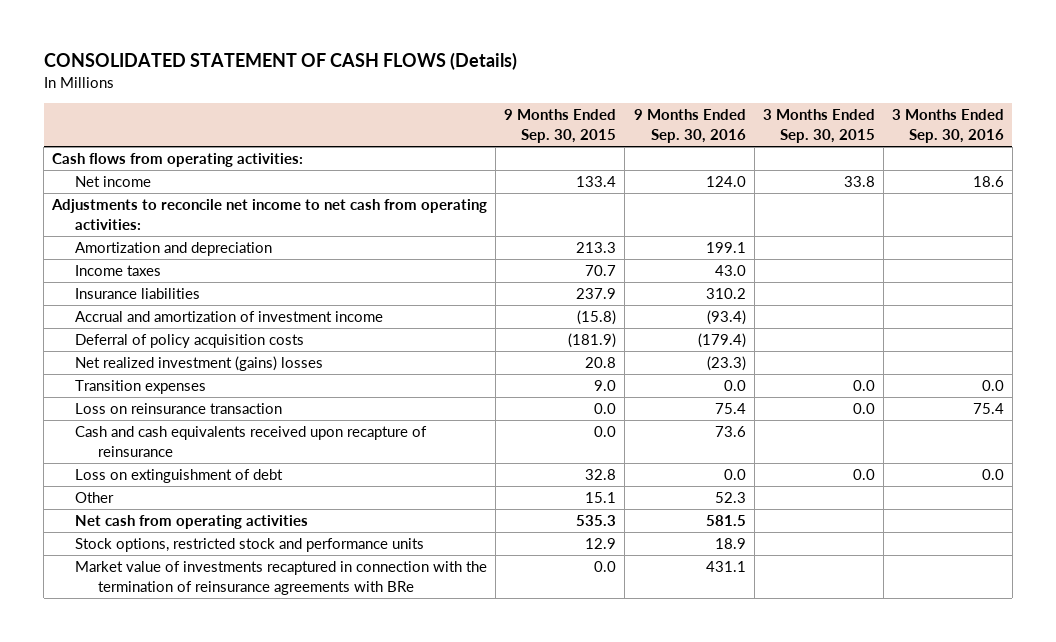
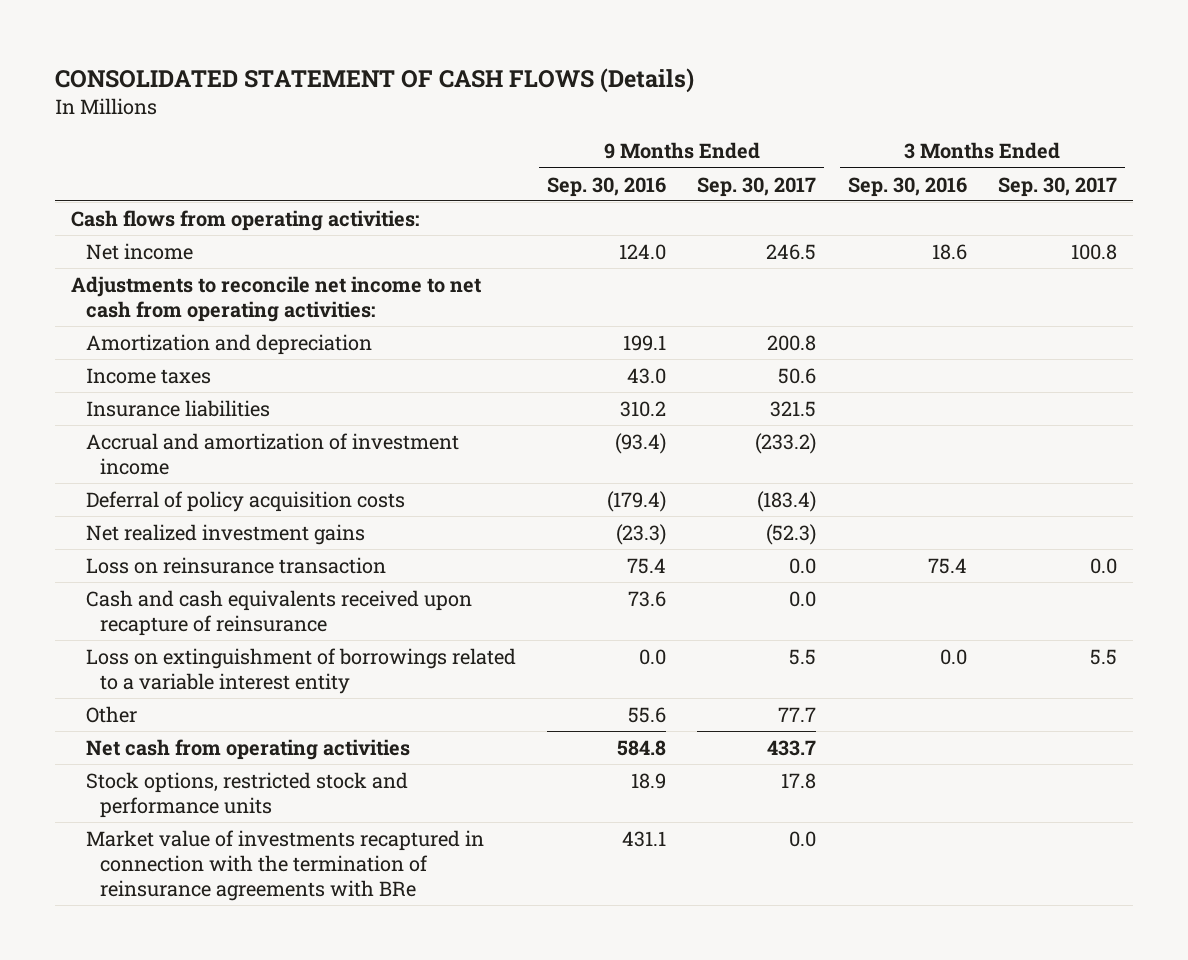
[504,109,617,144] 9 Months Ended Sep. 30, 2015 -> none
[762,109,875,144] 3 Months Ended Sep. 30, 2015 -> none
none -> [697,176,817,197] Sep. 30, 2017
none -> [998,176,1118,197] Sep. 30, 2017
[75,380,207,395] Transition expenses -> none
[75,356,324,372] Net realized investment (gains) losses -> [85,523,365,545] Net realized investment gains
[75,469,284,484] Loss on extinguishment of debt -> [85,647,516,694] Loss on extinguishment of borrowings related to a variable interest entity
[714,492,746,504] 52.3 -> [627,706,666,723] 55.6
[705,515,746,527] 581.5 -> [616,739,666,756] 584.8

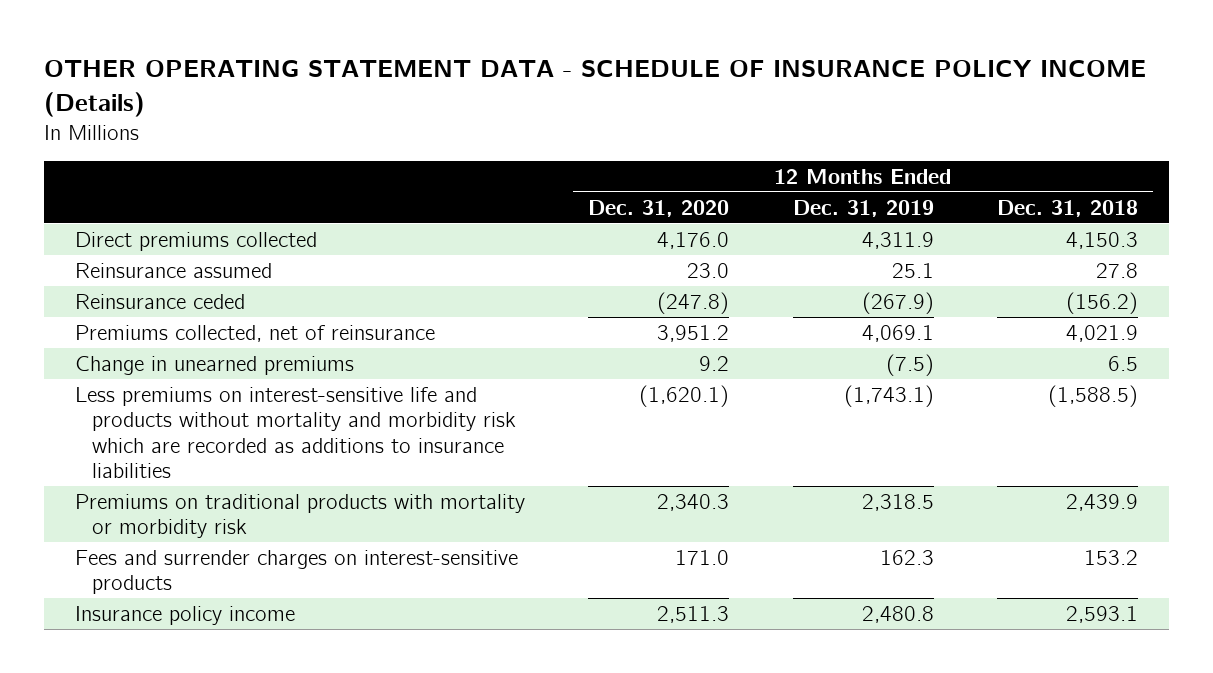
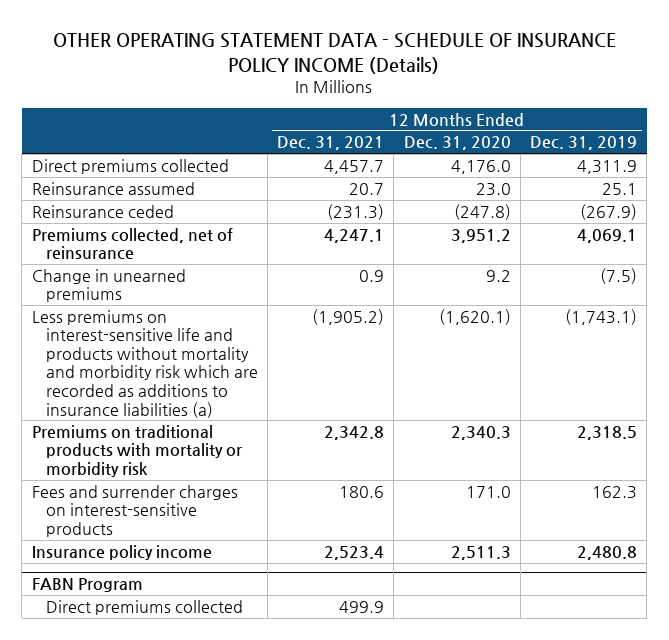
[996,199,1138,217] Dec. 31, 2018 -> none
none -> [277,136,385,151] Dec. 31, 2021
[75,386,517,479] Less premiums on interest-sensitive life and products without mortality and morbidity risk which are recorded as additions to insurance liabilities -> [31,309,258,418] Less premiums on interest-sensitive life and products without mortality and morbidity risk which are recorded as additions to insurance liabilities (a)
none -> [31,578,143,593] FABN Program
none -> [45,599,243,615] Direct premiums collected

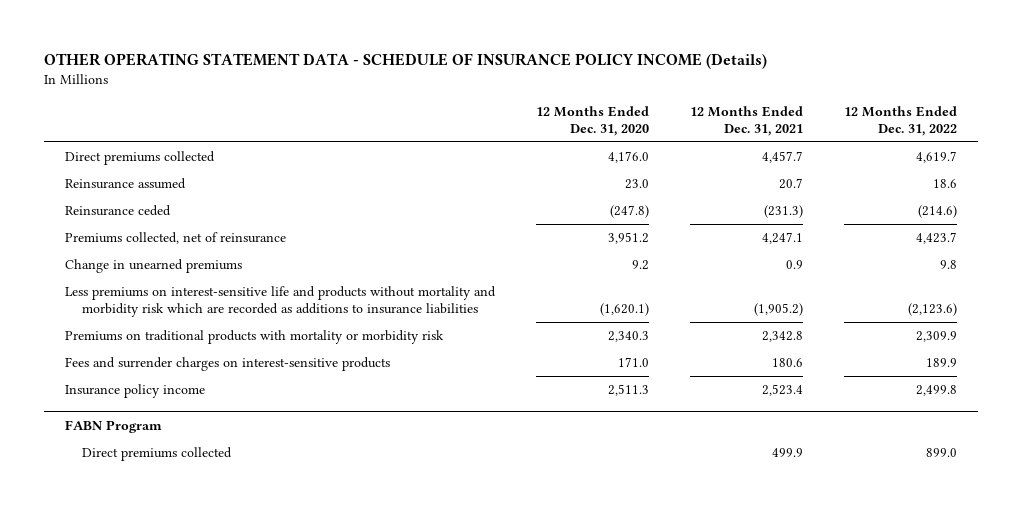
[529,136,637,151] Dec. 31, 2019 -> none
none -> [844,105,958,136] 12 Months Ended Dec. 31, 2022
[31,309,258,418] Less premiums on interest-sensitive life and products without mortality and morbidity risk which are recorded as additions to insurance liabilities (a) -> [64,285,496,318] Less premiums on interest-sensitive life and products without mortality and morbidity risk which are recorded as additions to insurance liabilities

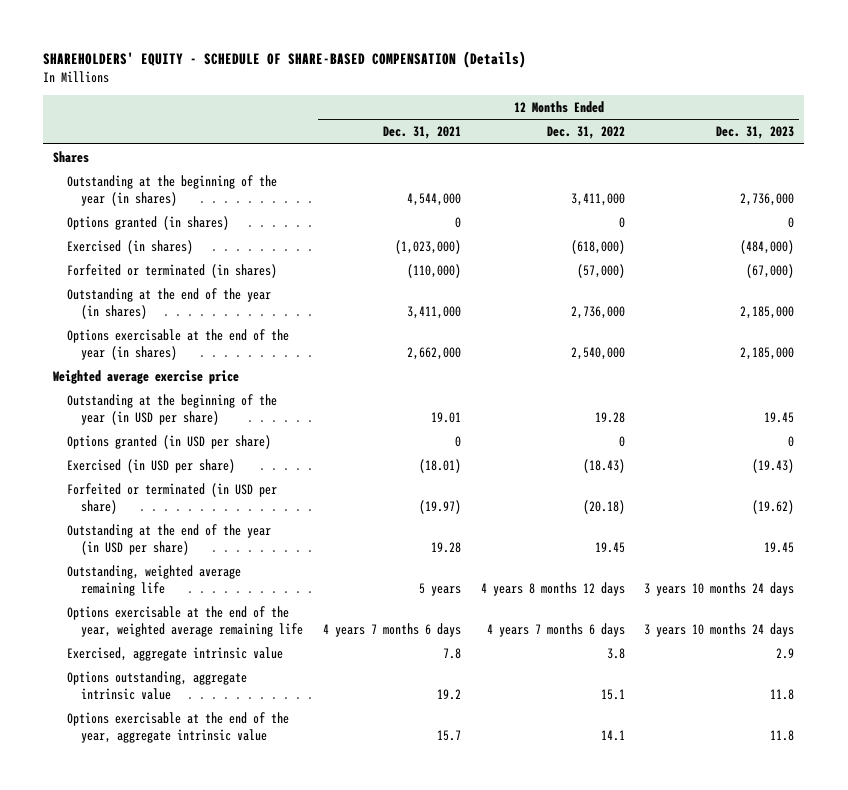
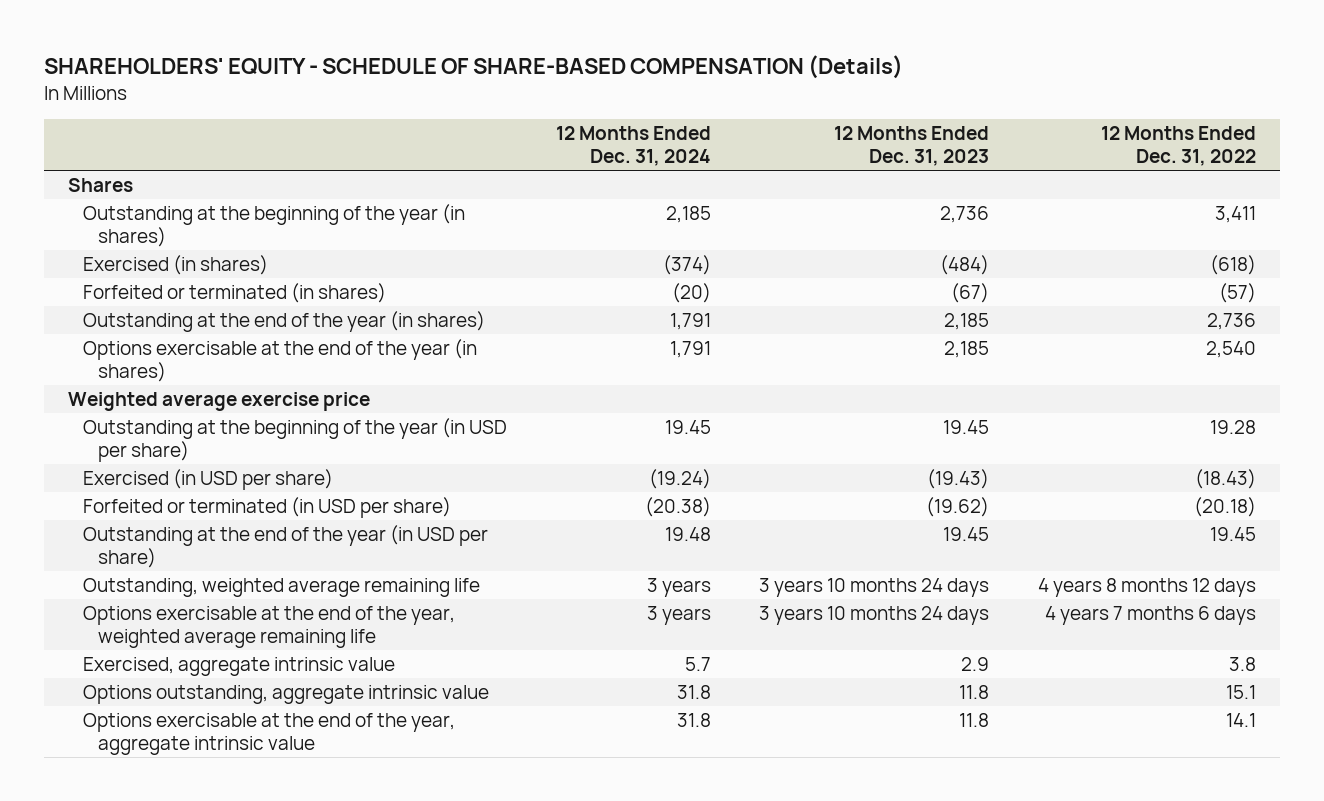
[382,126,461,140] Dec. 31, 2021 -> none
none -> [555,126,711,167] 12 Months Ended Dec. 31, 2024
[67,215,230,230] Options granted (in shares) -> none
[570,192,625,206] 3,411,000 -> [1214,206,1256,224] 3,411
[740,192,795,206] 2,736,000 -> [940,206,990,224] 2,736
[570,239,625,254] (618,000) -> [1209,255,1256,276] (618)
[740,239,795,254] (484,000) -> [940,255,990,276] (484)
[576,263,625,278] (57,000) -> [1218,283,1256,304] (57)
[746,263,795,278] (67,000) -> [951,283,990,304] (67)
[570,305,625,319] 2,736,000 -> [1206,313,1256,331] 2,736
[740,305,795,319] 2,185,000 -> [944,313,990,331] 2,185
[570,346,625,360] 2,540,000 -> [1205,341,1256,359] 2,540
[740,346,795,360] 2,185,000 -> [944,341,990,359] 2,185
[67,434,272,449] Options granted (in USD per share) -> none

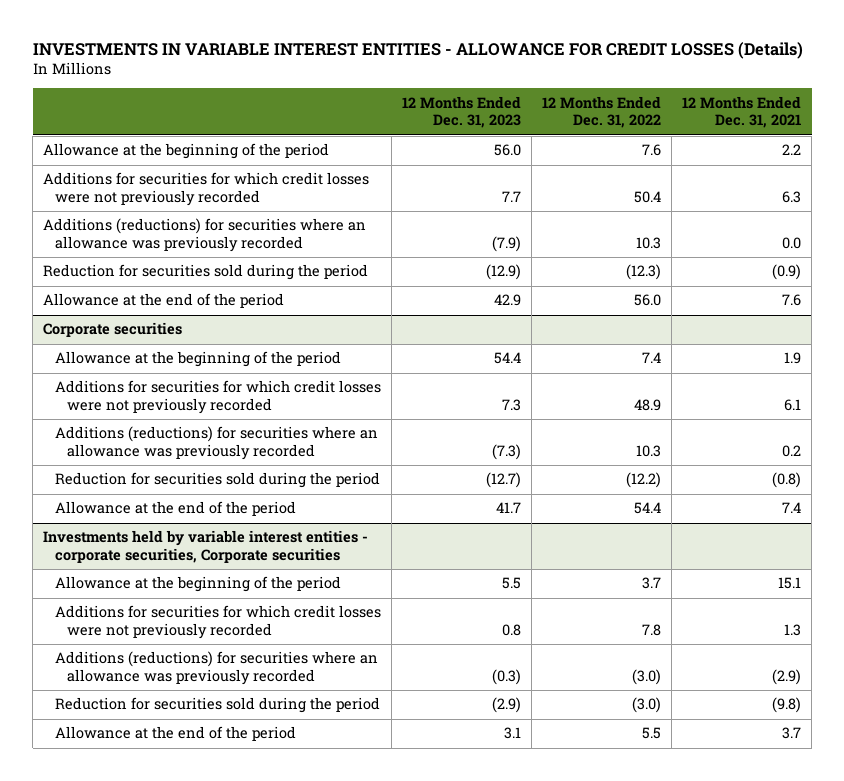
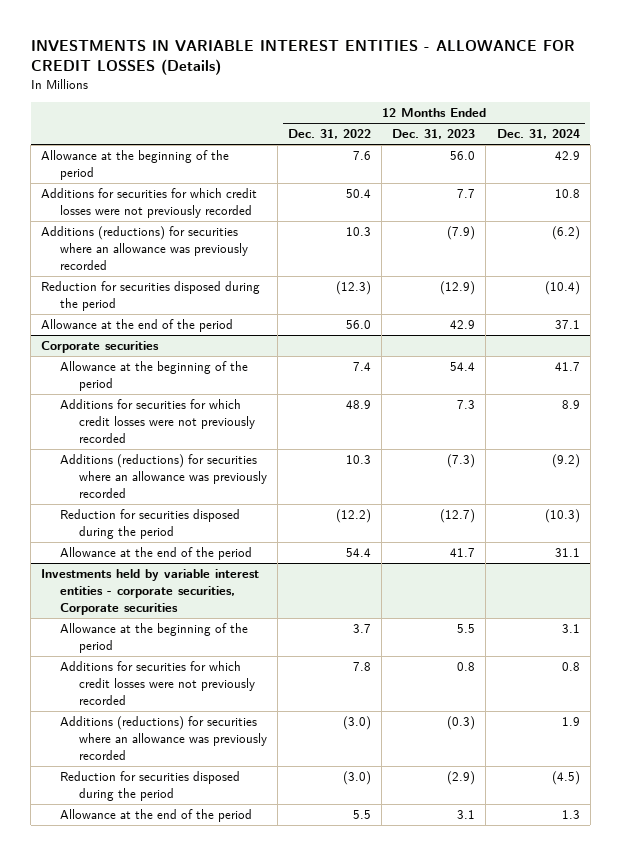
[682,95,802,129] 12 Months Ended Dec. 31, 2021 -> none
none -> [496,129,580,140] Dec. 31, 2024
[43,264,369,281] Reduction for securities sold during the period -> [41,281,261,311] Reduction for securities disposed during the period
[55,472,381,489] Reduction for securities sold during the period -> [60,509,241,539] Reduction for securities disposed during the period
[55,697,381,714] Reduction for securities sold during the period -> [60,771,241,801] Reduction for securities disposed during the period

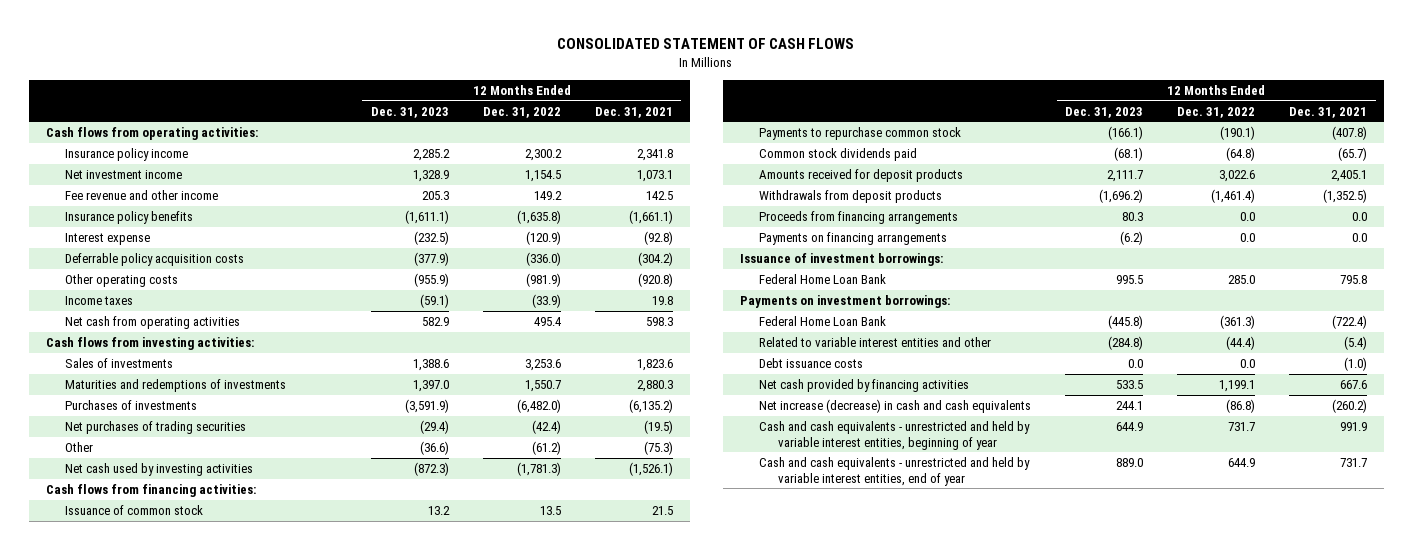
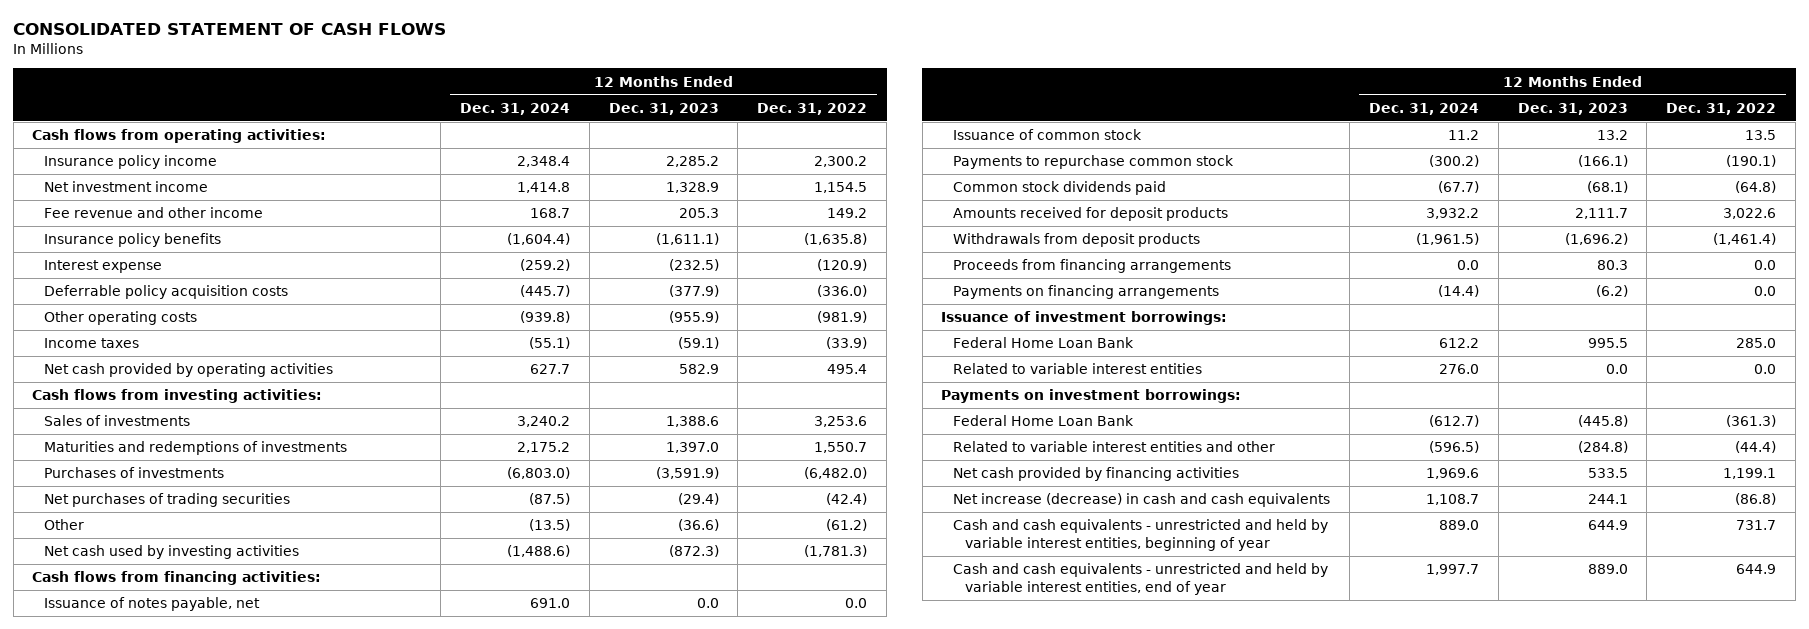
[594,106,673,118] Dec. 31, 2021 -> none
none -> [459,102,570,115] Dec. 31, 2024
[64,315,240,329] Net cash from operating activities -> [44,363,334,378] Net cash provided by operating activities
none -> [44,597,261,612] Issuance of notes payable, net
none -> [953,363,1203,375] Related to variable interest entities
[759,357,864,368] Debt issuance costs -> none

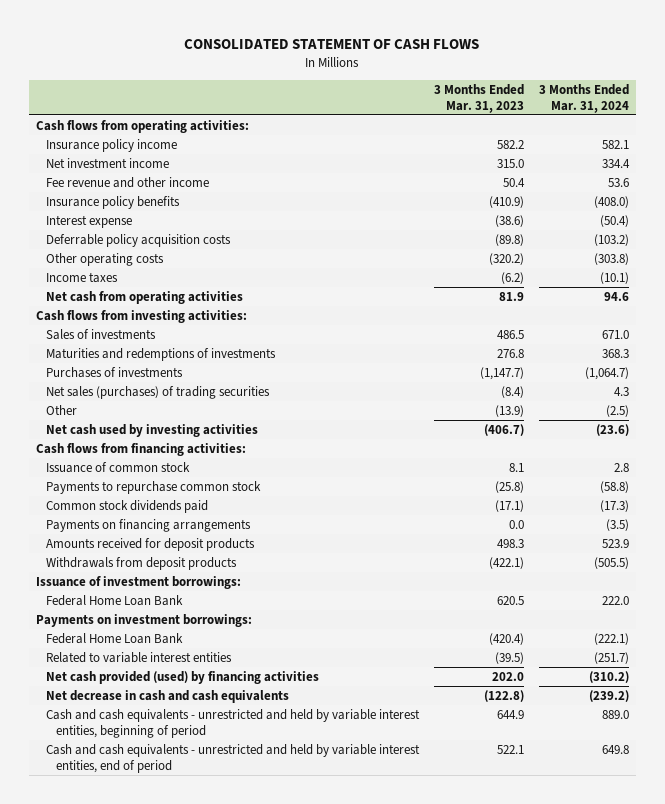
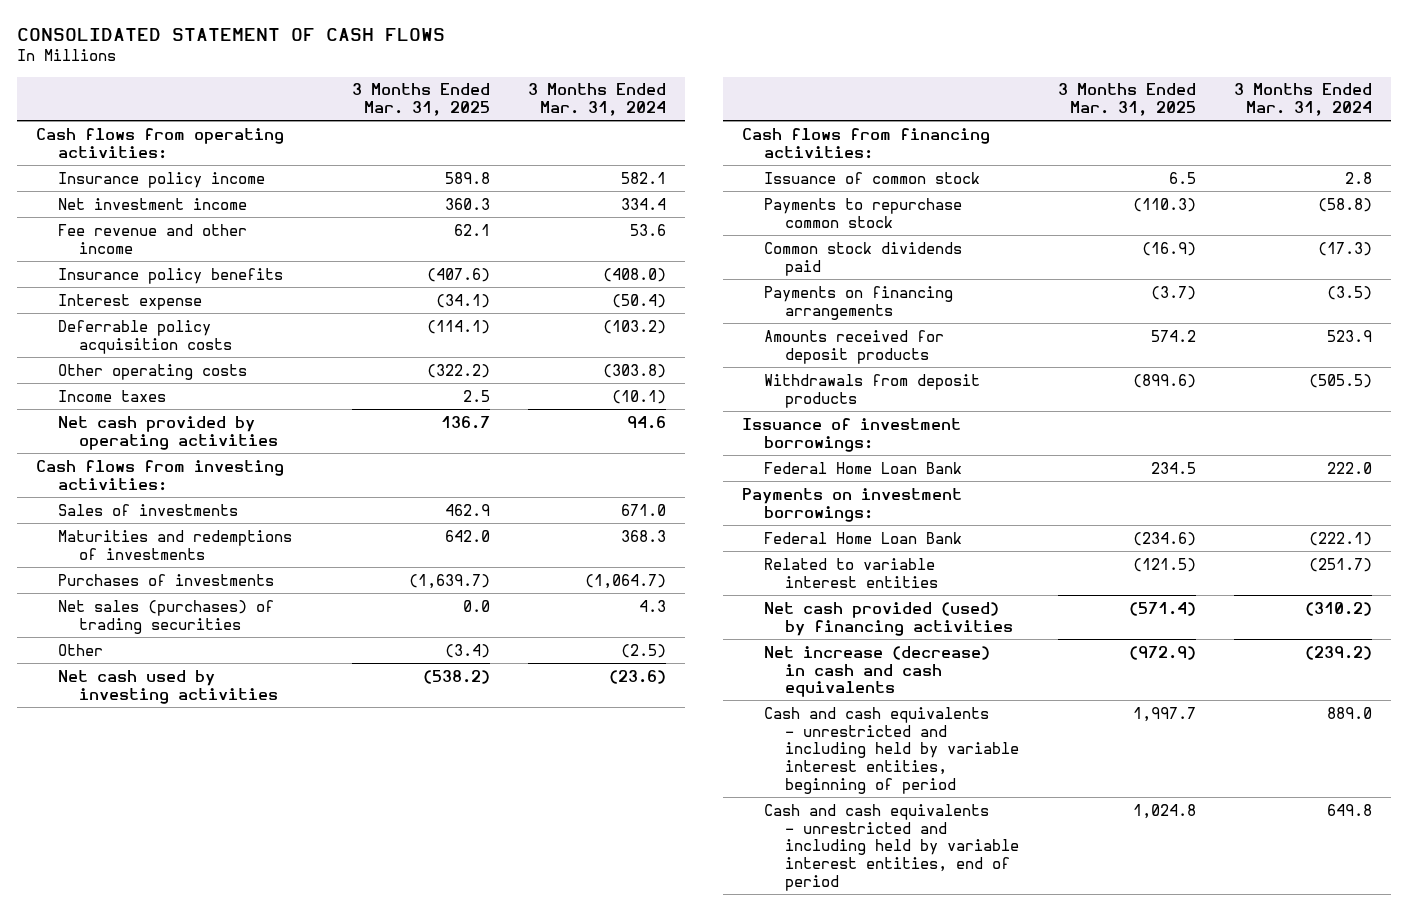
[433,83,524,113] 3 Months Ended Mar. 31, 2023 -> none
none -> [351,83,490,117] 3 Months Ended Mar. 31, 2025
[46,290,244,304] Net cash from operating activities -> [57,415,279,450] Net cash provided by operating activities
[46,689,290,703] Net decrease in cash and cash equivalents -> [763,645,990,698] Net increase (decrease) in cash and cash equivalents
[46,708,421,738] Cash and cash equivalents - unrestricted and held by variable interest entities, beginning of period -> [763,706,1020,795] Cash and cash equivalents - unrestricted and including held by variable interest entities, beginning of period
[46,743,421,773] Cash and cash equivalents - unrestricted and held by variable interest entities, end of period -> [763,803,1020,892] Cash and cash equivalents - unrestricted and including held by variable interest entities, end of period

